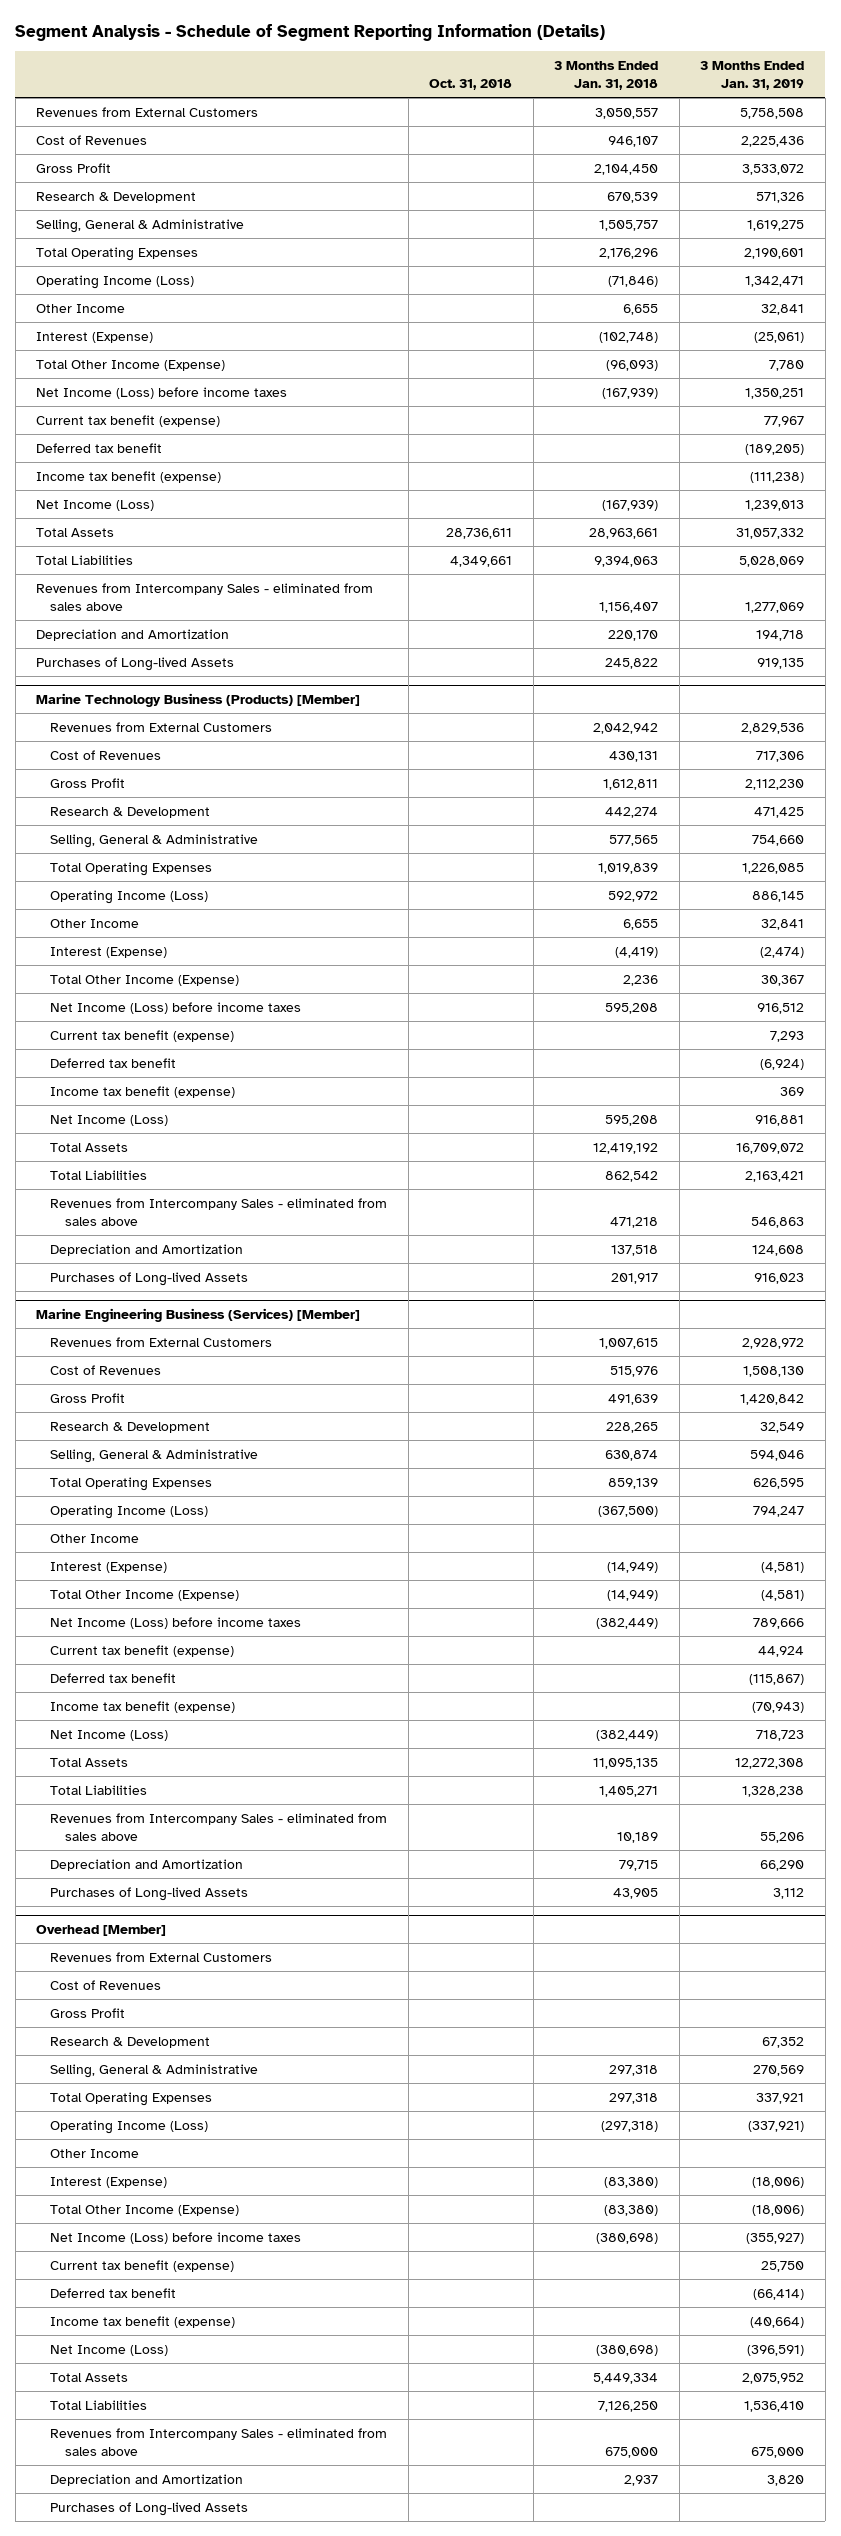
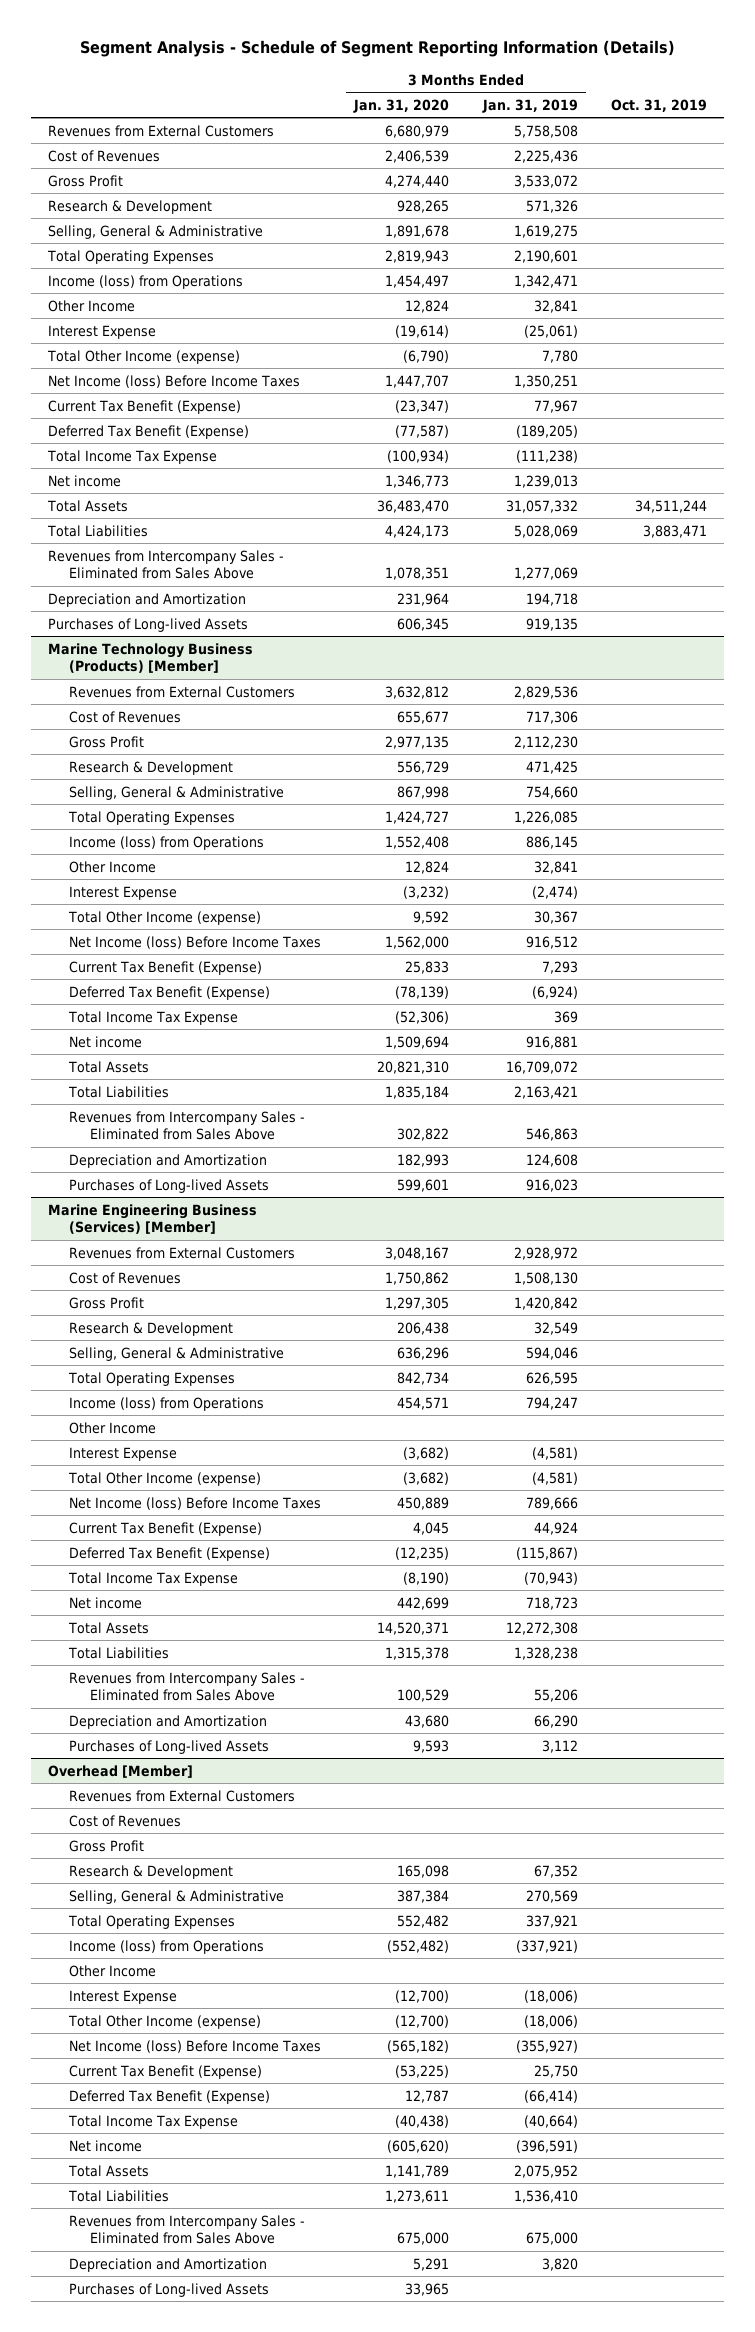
[429,79,513,91] Oct. 31, 2018 -> none
[554,61,659,91] 3 Months Ended Jan. 31, 2018 -> none
none -> [353,98,450,113] Jan. 31, 2020
none -> [610,98,707,112] Oct. 31, 2019
[36,274,195,289] Operating Income (Loss) -> [48,274,244,289] Income (loss) from Operations
[36,331,154,343] Interest (Expense) -> [48,324,157,339] Interest Expense
[36,359,226,371] Total Other Income (Expense) -> [47,349,241,364] Total Other Income (expense)
[36,386,288,399] Net Income (Loss) before income taxes -> [48,374,301,388] Net Income (loss) Before Income Taxes
[36,414,221,427] Current tax benefit (expense) -> [48,399,242,414] Current Tax Benefit (Expense)
[36,442,163,453] Deferred tax benefit -> [48,424,250,439] Deferred Tax Benefit (Expense)
[36,470,222,483] Income tax benefit (expense) -> [47,449,218,464] Total Income Tax Expense
[36,499,155,511] Net Income (Loss) -> [48,474,122,487] Net income
[36,582,374,611] Revenues from Intercompany Sales - eliminated from sales above -> [48,549,285,580] Revenues from Intercompany Sales - Eliminated from Sales Above
[50,889,209,904] Operating Income (Loss) -> [69,835,265,850] Income (loss) from Operations
[50,946,168,958] Interest (Expense) -> [69,885,178,900] Interest Expense
[50,974,240,986] Total Other Income (Expense) -> [68,910,262,925] Total Other Income (expense)
[50,1001,302,1014] Net Income (Loss) before income taxes -> [69,935,322,949] Net Income (loss) Before Income Taxes
[50,1029,235,1042] Current tax benefit (expense) -> [69,960,263,975] Current Tax Benefit (Expense)
[50,1057,177,1068] Deferred tax benefit -> [69,985,271,1000] Deferred Tax Benefit (Expense)
[50,1085,236,1098] Income tax benefit (expense) -> [68,1010,239,1025] Total Income Tax Expense
[50,1114,169,1126] Net Income (Loss) -> [69,1035,143,1048] Net income
[50,1197,388,1226] Revenues from Intercompany Sales - eliminated from sales above -> [69,1110,306,1141] Revenues from Intercompany Sales - Eliminated from Sales Above
[50,1504,209,1519] Operating Income (Loss) -> [69,1396,265,1411] Income (loss) from Operations
[50,1561,168,1573] Interest (Expense) -> [69,1446,178,1461] Interest Expense
[50,1589,240,1601] Total Other Income (Expense) -> [68,1471,262,1486] Total Other Income (expense)
[50,1616,302,1629] Net Income (Loss) before income taxes -> [69,1496,322,1510] Net Income (loss) Before Income Taxes
[50,1644,235,1657] Current tax benefit (expense) -> [69,1521,263,1536] Current Tax Benefit (Expense)
[50,1672,177,1683] Deferred tax benefit -> [69,1546,271,1561] Deferred Tax Benefit (Expense)
[50,1700,236,1713] Income tax benefit (expense) -> [68,1571,239,1586] Total Income Tax Expense
[50,1729,169,1741] Net Income (Loss) -> [69,1596,143,1609] Net income
[50,1812,388,1841] Revenues from Intercompany Sales - eliminated from sales above -> [69,1671,306,1702] Revenues from Intercompany Sales - Eliminated from Sales Above
[50,2119,209,2134] Operating Income (Loss) -> [69,1939,265,1954] Income (loss) from Operations
[50,2176,168,2188] Interest (Expense) -> [69,1989,178,2004] Interest Expense
[50,2204,240,2216] Total Other Income (Expense) -> [68,2014,262,2029] Total Other Income (expense)
[50,2231,302,2244] Net Income (Loss) before income taxes -> [69,2039,322,2053] Net Income (loss) Before Income Taxes
[50,2259,235,2272] Current tax benefit (expense) -> [69,2064,263,2079] Current Tax Benefit (Expense)
[50,2287,177,2298] Deferred tax benefit -> [69,2089,271,2104] Deferred Tax Benefit (Expense)
[50,2315,236,2328] Income tax benefit (expense) -> [68,2114,239,2129] Total Income Tax Expense
[50,2344,169,2356] Net Income (Loss) -> [69,2139,143,2152] Net income
[50,2427,388,2456] Revenues from Intercompany Sales - eliminated from sales above -> [69,2214,306,2245] Revenues from Intercompany Sales - Eliminated from Sales Above

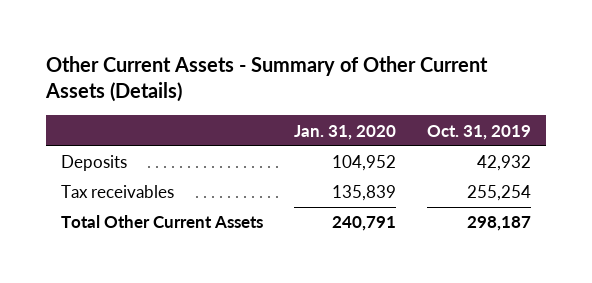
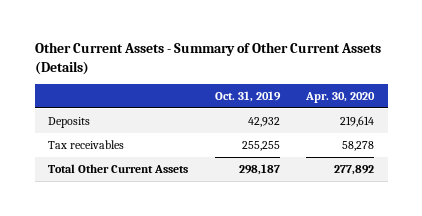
[293,124,396,140] Jan. 31, 2020 -> none
none -> [305,91,376,103] Apr. 30, 2020
[466,185,531,202] 255,254 -> [241,140,280,151] 255,255

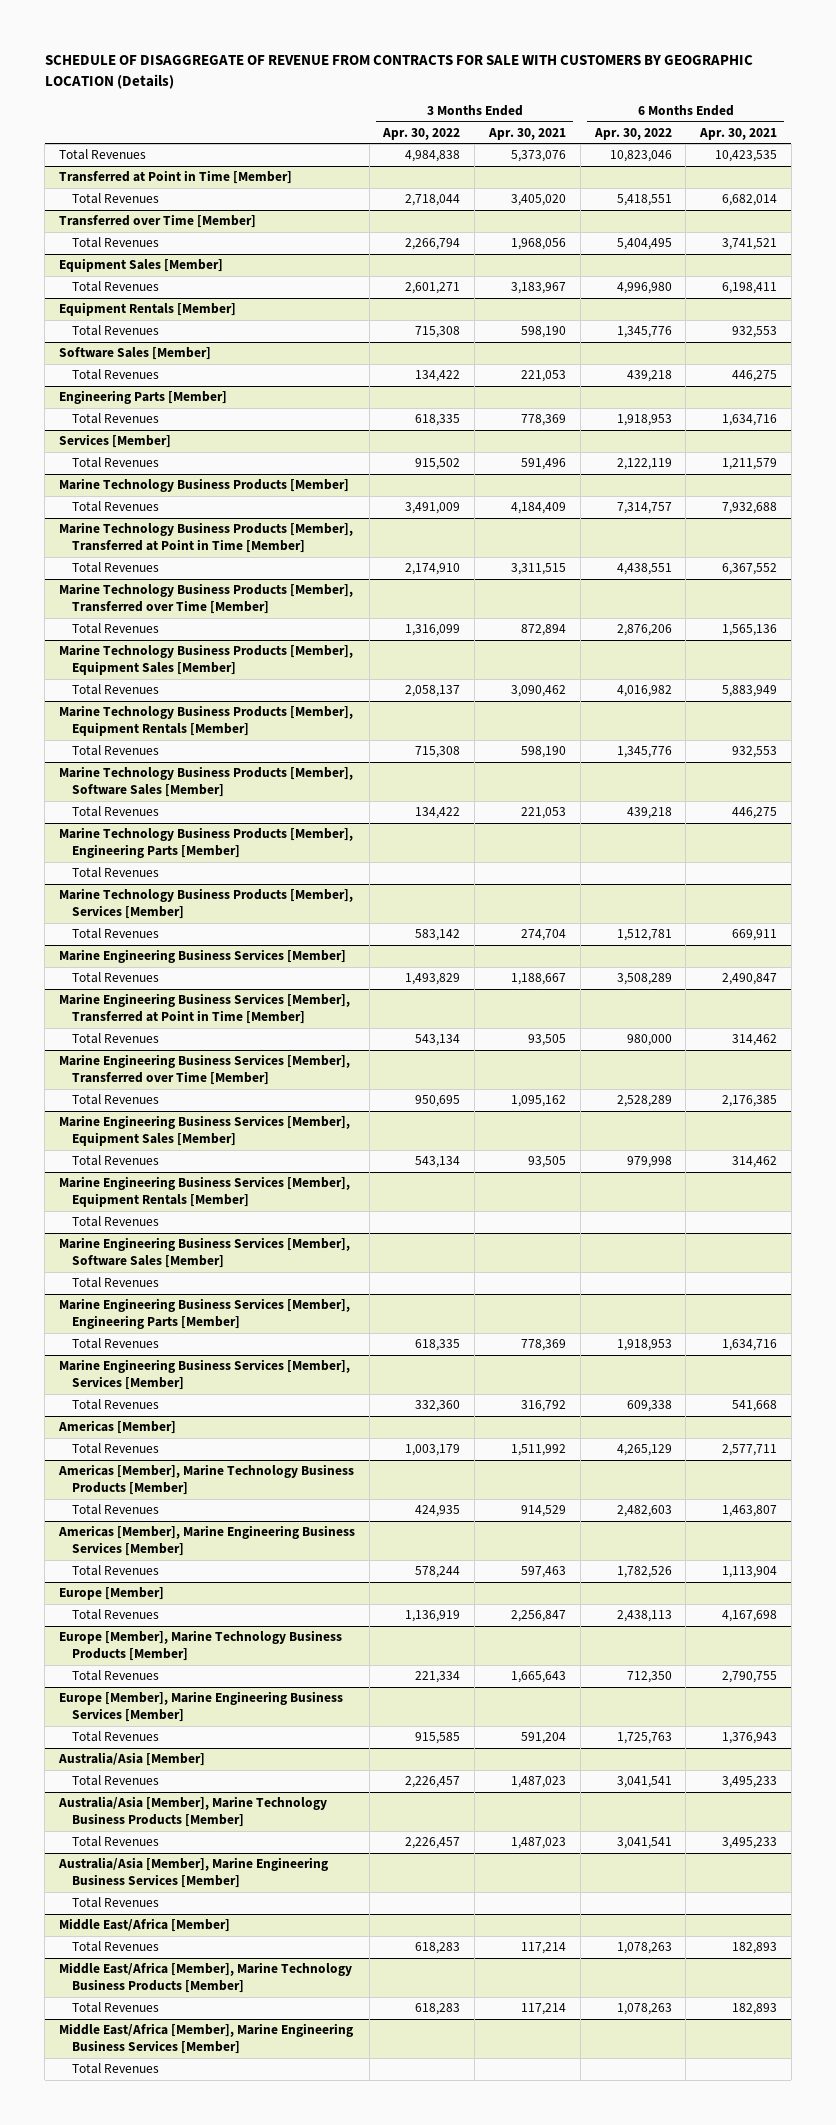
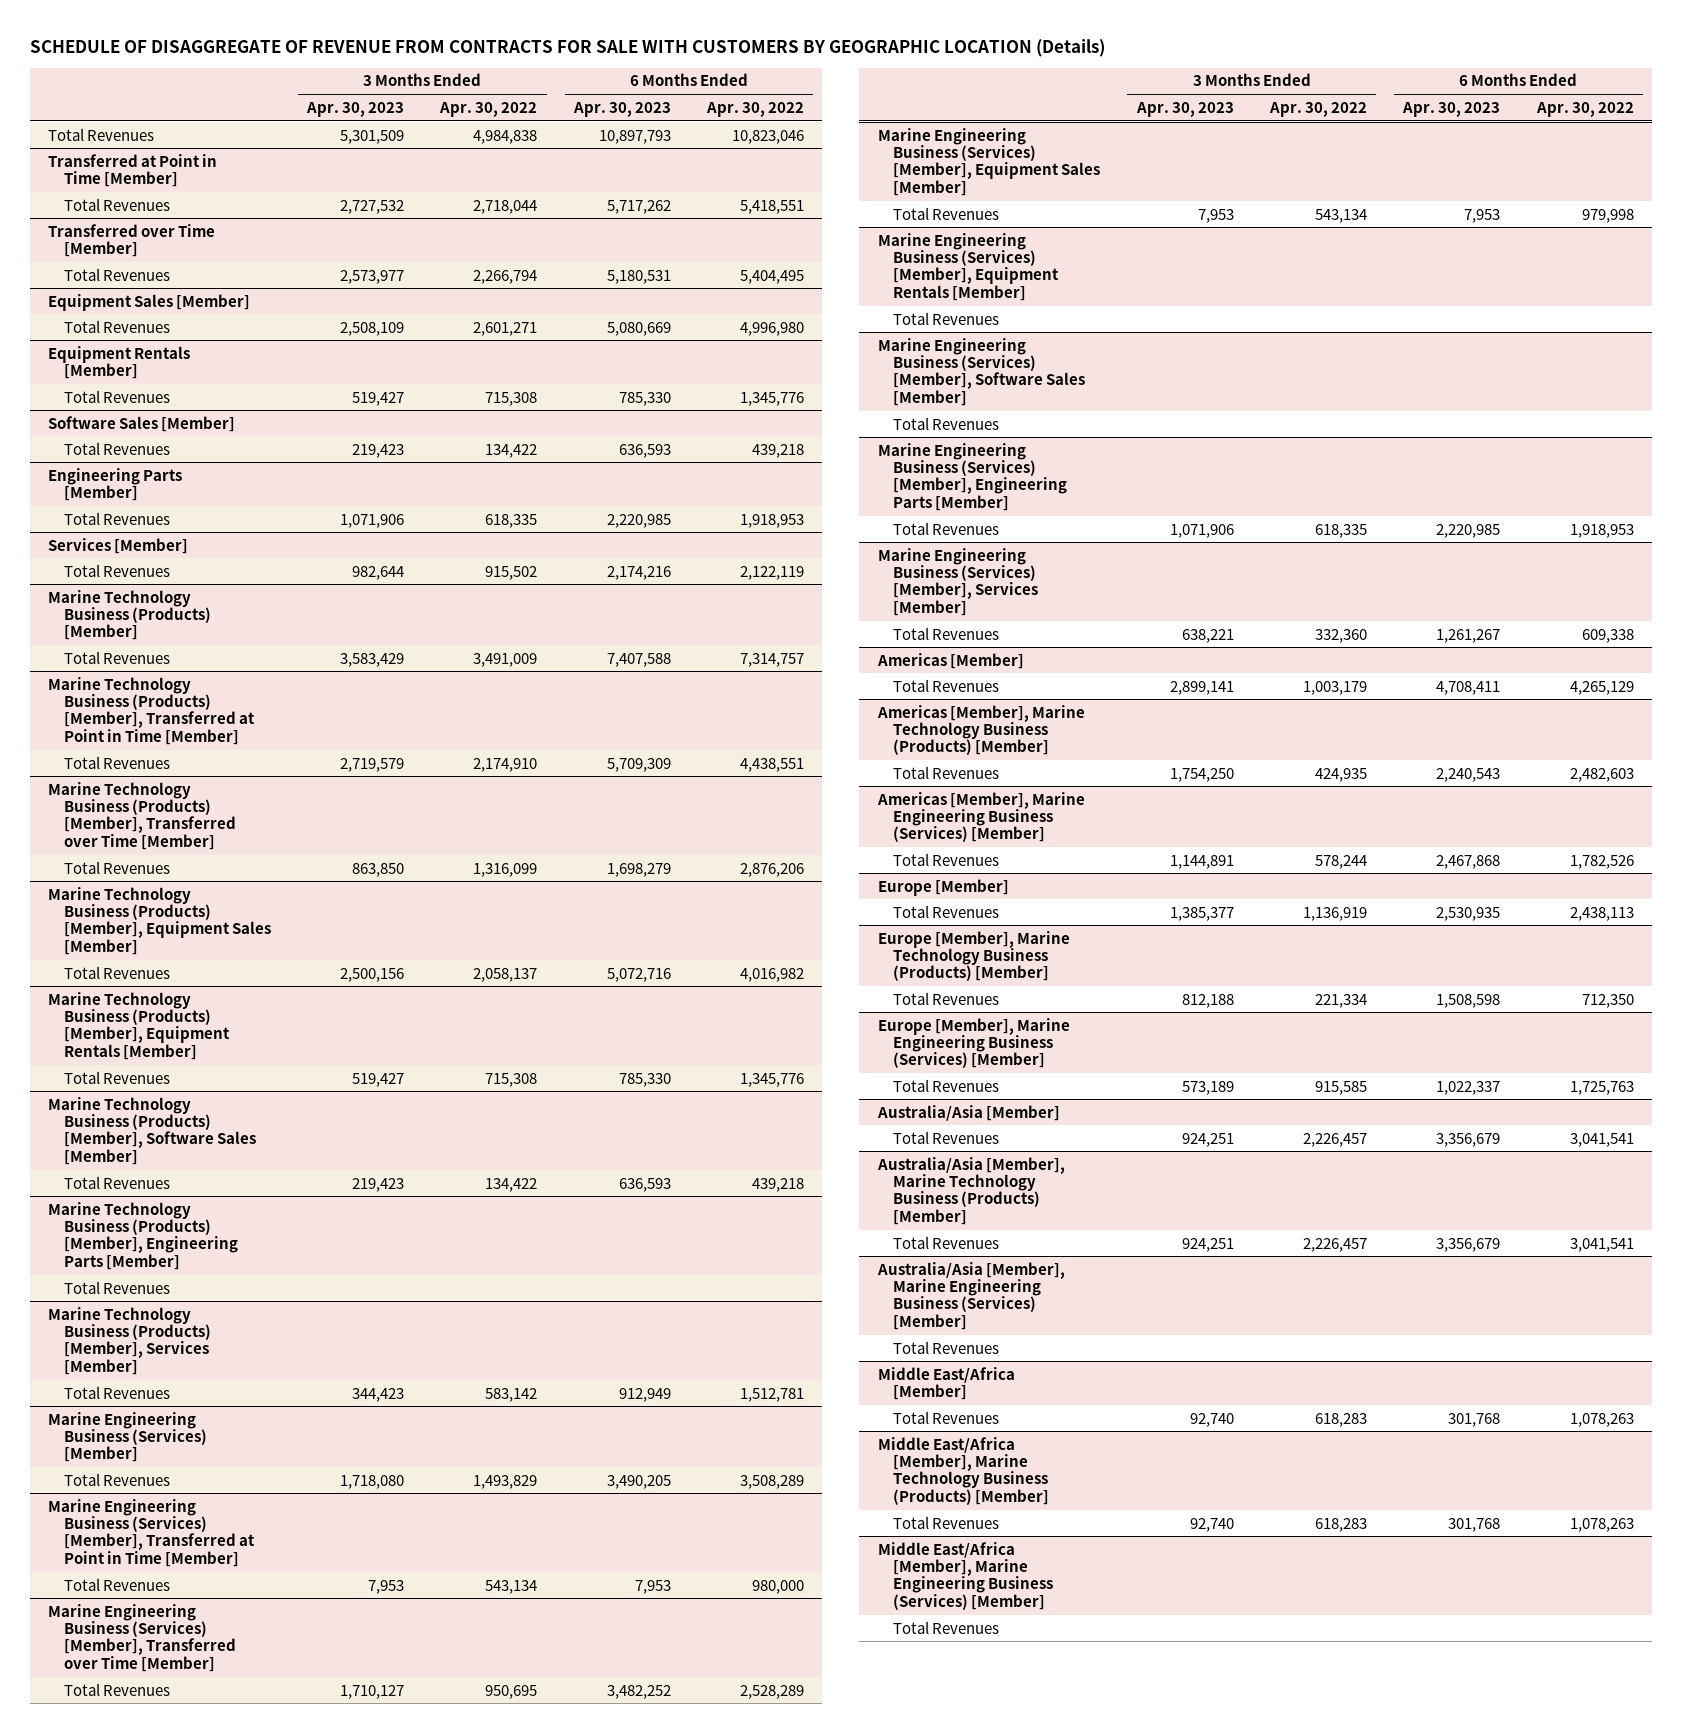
[487,127,566,140] Apr. 30, 2021 -> none
[699,127,778,140] Apr. 30, 2021 -> none
none -> [306,101,405,117] Apr. 30, 2023
none -> [572,101,671,117] Apr. 30, 2023
[58,478,349,493] Marine Technology Business Products [Member] -> [48,589,211,641] Marine Technology Business (Products) [Member]
[58,522,353,553] Marine Technology Business Products [Member], Transferred at Point in Time [Member] -> [48,676,255,745] Marine Technology Business (Products) [Member], Transferred at Point in Time [Member]
[58,583,353,614] Marine Technology Business Products [Member], Transferred over Time [Member] -> [48,781,236,850] Marine Technology Business (Products) [Member], Transferred over Time [Member]
[58,644,353,675] Marine Technology Business Products [Member], Equipment Sales [Member] -> [48,886,271,955] Marine Technology Business (Products) [Member], Equipment Sales [Member]
[58,705,353,736] Marine Technology Business Products [Member], Equipment Rentals [Member] -> [48,991,230,1060] Marine Technology Business (Products) [Member], Equipment Rentals [Member]
[58,766,353,797] Marine Technology Business Products [Member], Software Sales [Member] -> [48,1096,256,1165] Marine Technology Business (Products) [Member], Software Sales [Member]
[58,827,353,858] Marine Technology Business Products [Member], Engineering Parts [Member] -> [48,1201,238,1270] Marine Technology Business (Products) [Member], Engineering Parts [Member]
[58,888,353,919] Marine Technology Business Products [Member], Services [Member] -> [48,1306,211,1375] Marine Technology Business (Products) [Member], Services [Member]
[58,949,346,964] Marine Engineering Business Services [Member] -> [48,1411,207,1463] Marine Engineering Business (Services) [Member]
[58,993,350,1024] Marine Engineering Business Services [Member], Transferred at Point in Time [Member] -> [48,1498,255,1567] Marine Engineering Business (Services) [Member], Transferred at Point in Time [Member]
[58,1054,350,1085] Marine Engineering Business Services [Member], Transferred over Time [Member] -> [48,1603,236,1672] Marine Engineering Business (Services) [Member], Transferred over Time [Member]
[58,1115,350,1146] Marine Engineering Business Services [Member], Equipment Sales [Member] -> [877,127,1101,196] Marine Engineering Business (Services) [Member], Equipment Sales [Member]
[58,1176,350,1207] Marine Engineering Business Services [Member], Equipment Rentals [Member] -> [877,232,1060,301] Marine Engineering Business (Services) [Member], Equipment Rentals [Member]
[58,1237,350,1268] Marine Engineering Business Services [Member], Software Sales [Member] -> [877,337,1086,406] Marine Engineering Business (Services) [Member], Software Sales [Member]
[58,1298,350,1329] Marine Engineering Business Services [Member], Engineering Parts [Member] -> [877,442,1068,511] Marine Engineering Business (Services) [Member], Engineering Parts [Member]
[58,1359,350,1390] Marine Engineering Business Services [Member], Services [Member] -> [877,547,1039,616] Marine Engineering Business (Services) [Member], Services [Member]
[57,1464,354,1495] Americas [Member], Marine Technology Business Products [Member] -> [876,704,1085,756] Americas [Member], Marine Technology Business (Products) [Member]
[57,1525,355,1556] Americas [Member], Marine Engineering Business Services [Member] -> [876,791,1085,843] Americas [Member], Marine Engineering Business (Services) [Member]
[58,1630,342,1661] Europe [Member], Marine Technology Business Products [Member] -> [877,930,1070,982] Europe [Member], Marine Technology Business (Products) [Member]
[58,1691,343,1722] Europe [Member], Marine Engineering Business Services [Member] -> [877,1017,1070,1069] Europe [Member], Marine Engineering Business (Services) [Member]
[57,1796,327,1827] Australia/Asia [Member], Marine Technology Business Products [Member] -> [876,1156,1065,1225] Australia/Asia [Member], Marine Technology Business (Products) [Member]
[57,1857,328,1888] Australia/Asia [Member], Marine Engineering Business Services [Member] -> [876,1261,1065,1330] Australia/Asia [Member], Marine Engineering Business (Services) [Member]
[58,1962,352,1993] Middle East/Africa [Member], Marine Technology Business Products [Member] -> [877,1436,1050,1505] Middle East/Africa [Member], Marine Technology Business (Products) [Member]
[58,2023,353,2054] Middle East/Africa [Member], Marine Engineering Business Services [Member] -> [877,1541,1054,1610] Middle East/Africa [Member], Marine Engineering Business (Services) [Member]

